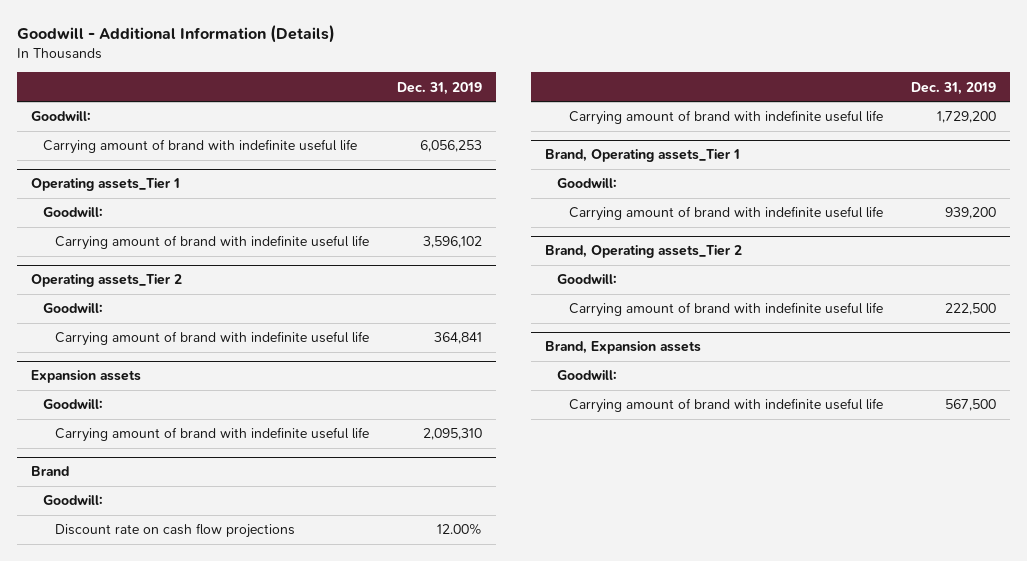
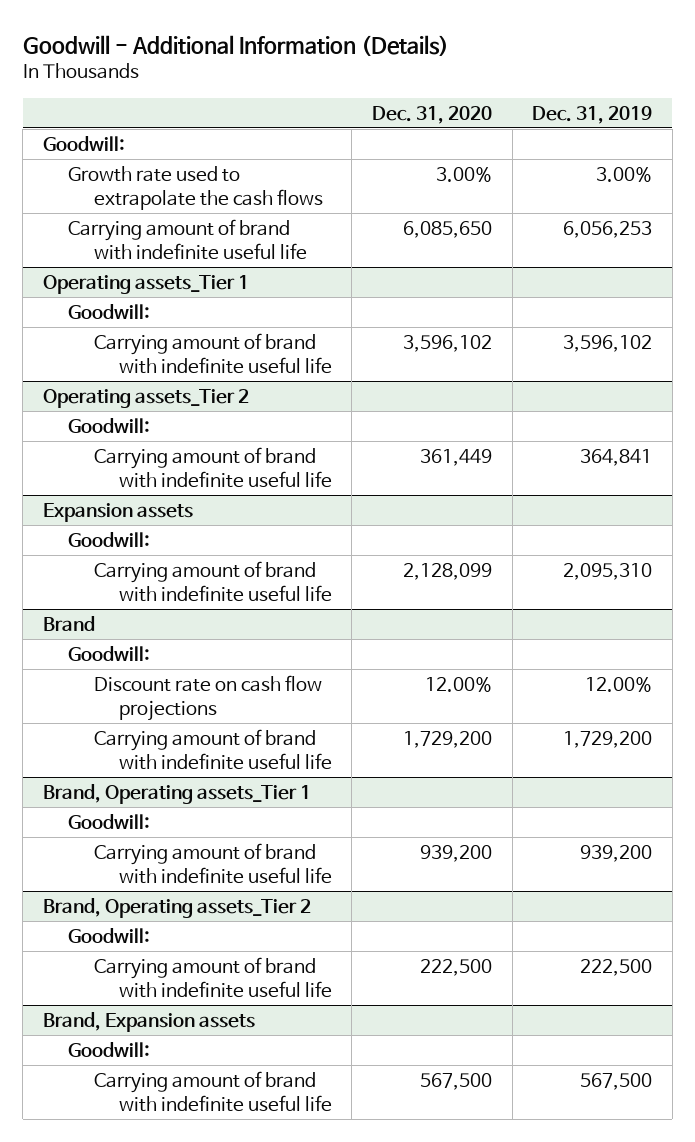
none -> [372,105,493,124] Dec. 31, 2020
none -> [68,165,323,211] Growth rate used to extrapolate the cash flows

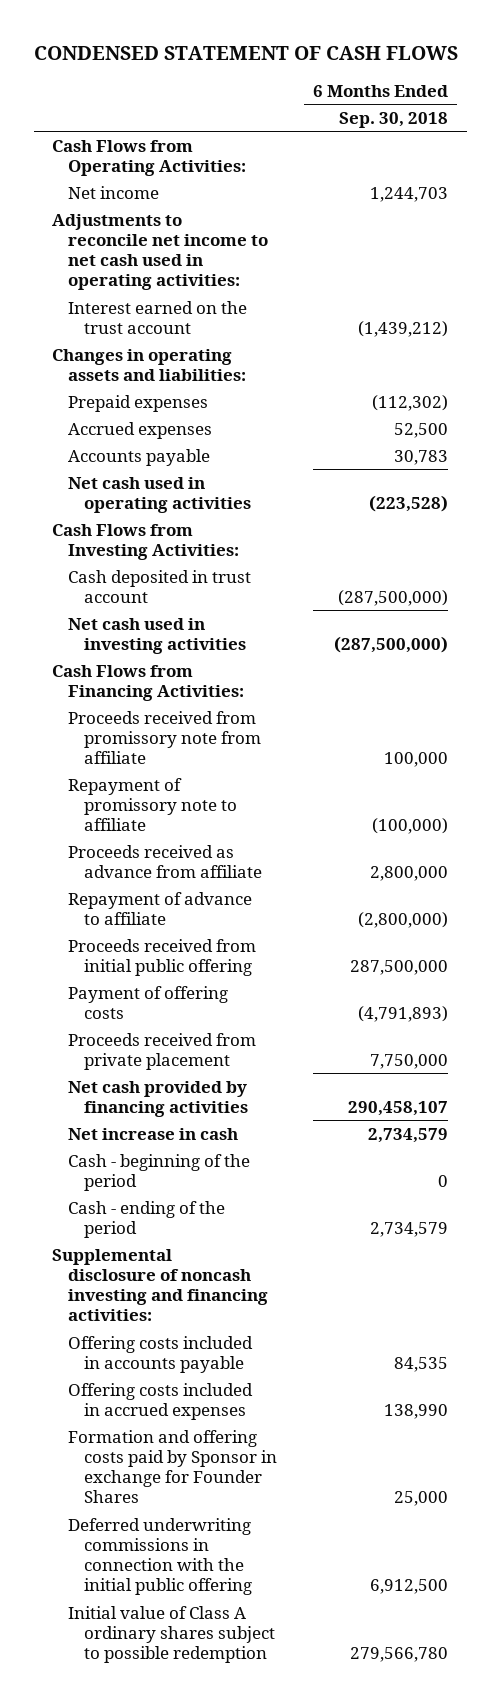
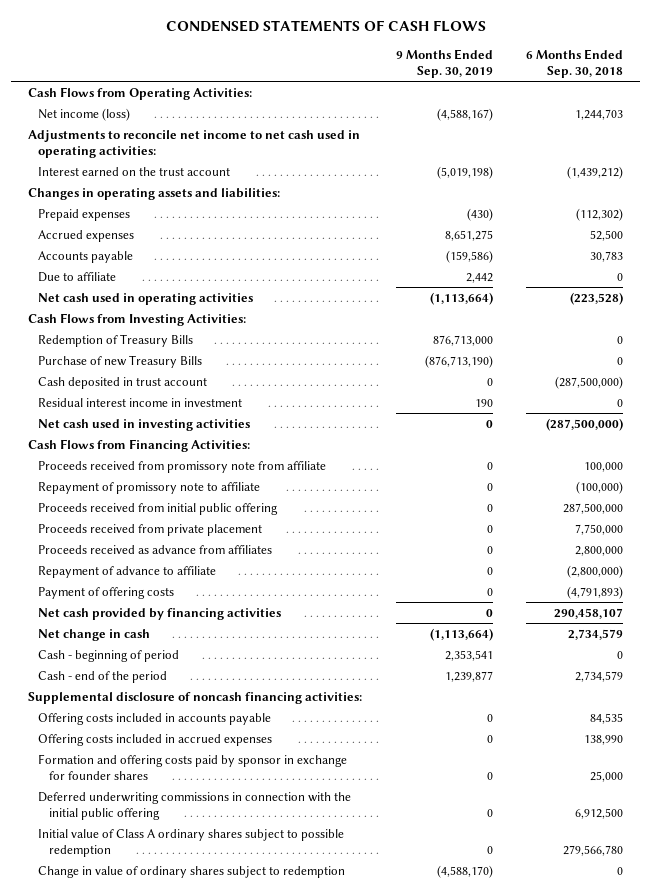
[34,46,459,61] CONDENSED STATEMENT OF CASH FLOWS -> [165,20,486,33] CONDENSED STATEMENTS OF CASH FLOWS
none -> [395,48,493,78] 9 Months Ended Sep. 30, 2019
[68,185,160,199] Net income -> [38,107,131,121] Net income (loss)
none -> [38,271,117,282] Due to affiliate
none -> [38,333,194,347] Redemption of Treasury Bills
none -> [38,354,203,368] Purchase of new Treasury Bills
none -> [38,397,243,407] Residual interest income in investment
[68,844,262,878] Proceeds received as advance from affiliate -> none
none -> [38,544,273,554] Proceeds received as advance from affiliates
[68,891,253,925] Repayment of advance to affiliate -> [38,565,217,578] Repayment of advance to affiliate
[68,985,229,1019] Payment of offering costs -> [38,586,175,599] Payment of offering costs
[68,1127,239,1140] Net increase in cash -> [38,628,151,641] Net change in cash
[68,1153,251,1191] Cash - beginning of the period -> [38,649,180,662] Cash - beginning of period
[68,1200,226,1238] Cash - ending of the period -> [38,670,168,683] Cash - end of the period
[52,1248,269,1322] Supplemental disclosure of noncash investing and financing activities: -> [27,691,362,704] Supplemental disclosure of noncash financing activities:
[68,1429,277,1504] Formation and offering costs paid by Sponsor in exchange for Founder Shares -> [38,753,348,780] Formation and offering costs paid by sponsor in exchange for founder shares
none -> [38,865,346,878] Change in value of ordinary shares subject to redemption

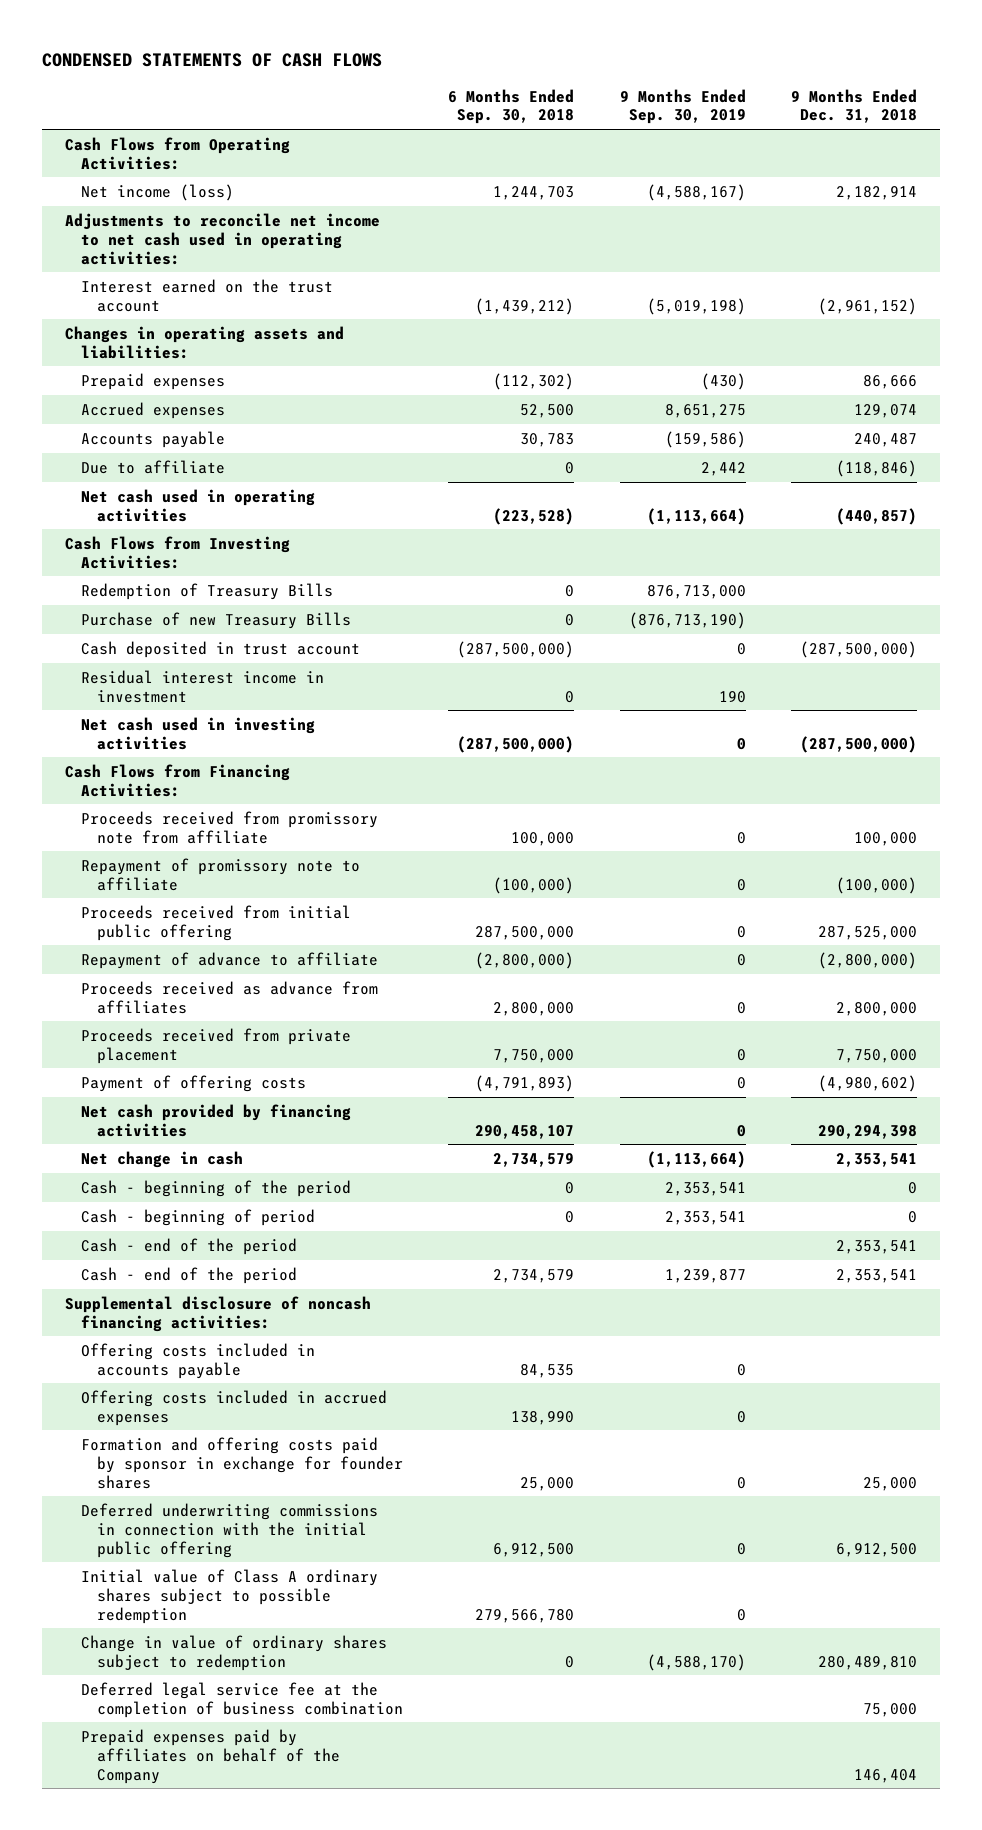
none -> [791,88,918,124] 9 Months Ended Dec. 31, 2018
[38,544,273,554] Proceeds received as advance from affiliates -> [80,980,378,1014] Proceeds received as advance from affiliates
[38,523,263,536] Proceeds received from private placement -> [80,1027,351,1064] Proceeds received from private placement
none -> [80,1179,351,1197] Cash - beginning of the period
none -> [80,1237,297,1255] Cash - end of the period
none -> [80,1681,403,1718] Deferred legal service fee at the completion of business combination
none -> [80,1728,340,1784] Prepaid expenses paid by affiliates on behalf of the Company

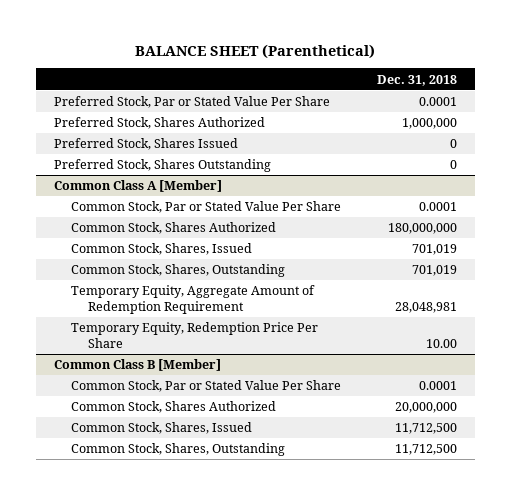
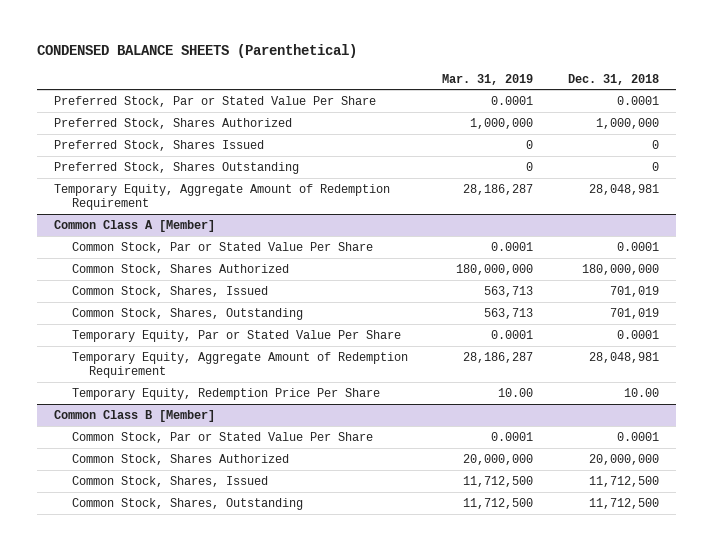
[135,43,376,59] BALANCE SHEET (Parenthetical) -> [36,44,357,59] CONDENSED BALANCE SHEETS (Parenthetical)
none -> [442,73,534,85] Mar. 31, 2019
none -> [53,183,390,211] Temporary Equity, Aggregate Amount of Redemption Requirement
none -> [71,329,401,342] Temporary Equity, Par or Stated Value Per Share

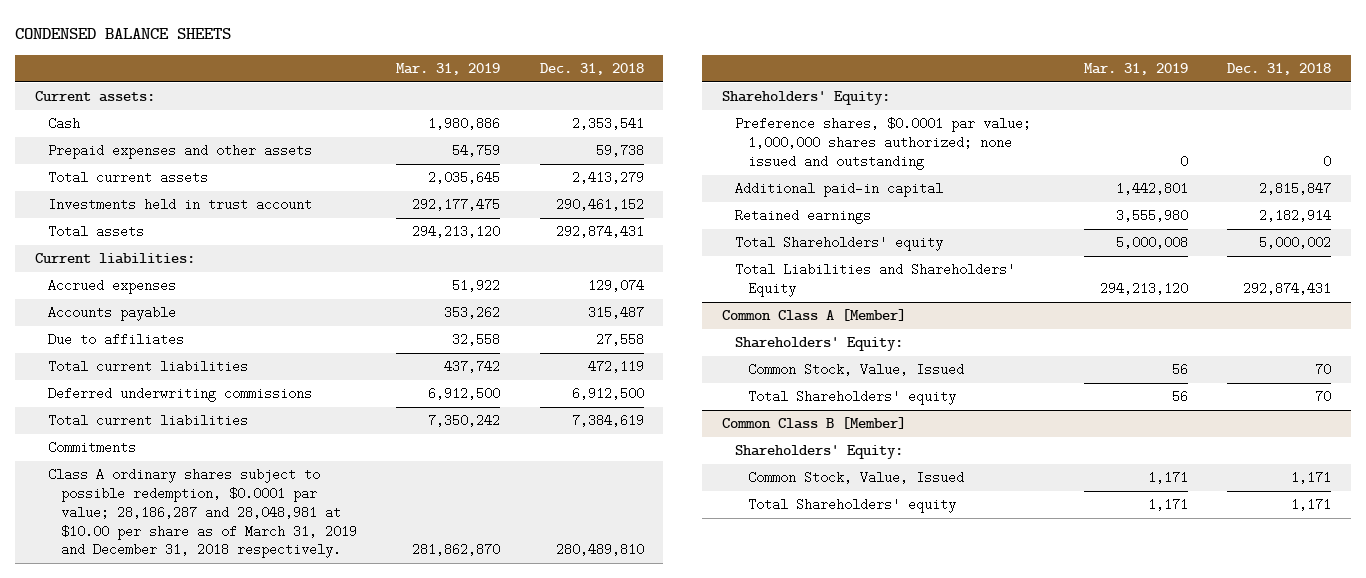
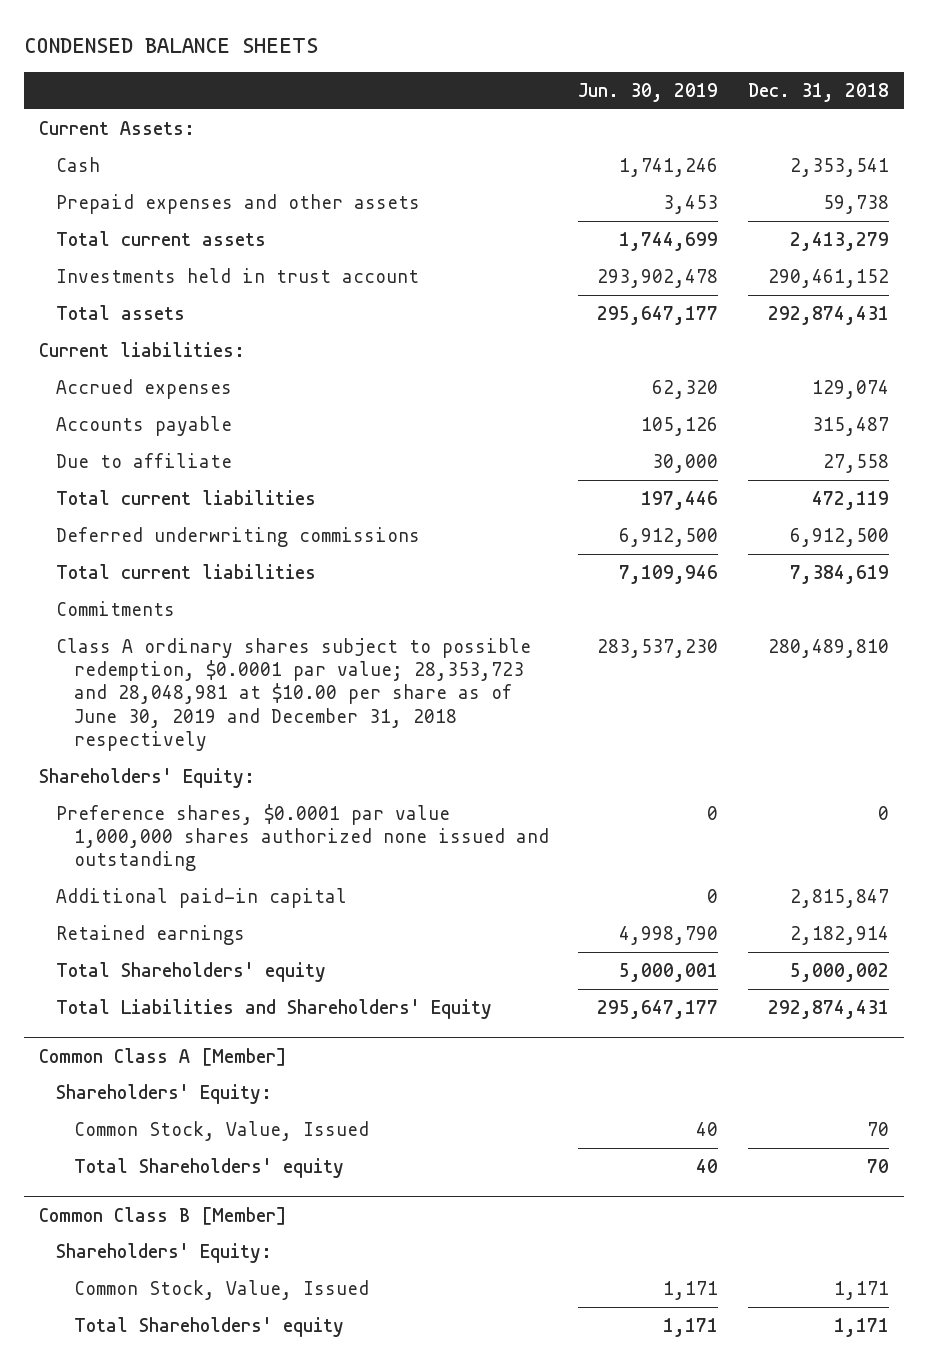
[396,63,501,76] Mar. 31, 2019 -> none
none -> [578,83,719,103] Jun. 30, 2019
[34,91,155,103] Current assets: -> [38,120,195,135] Current Assets:
[47,333,184,347] Due to affiliates -> [56,452,233,468] Due to affiliate
[47,468,357,559] Class A ordinary shares subject to possible redemption, $0.0001 par value; 28,186,287 and 28,048,981 at $10.00 per share as of March 31, 2019 and December 31, 2018 respectively. -> [56,637,532,751] Class A ordinary shares subject to possible redemption, $0.0001 par value; 28,353,723 and 28,048,981 at $10.00 per share as of June 30, 2019 and December 31, 2018 respectively
[735,117,1032,170] Preference shares, $0.0001 par value; 1,000,000 shares authorized; none issued and outstanding -> [56,803,550,872] Preference shares, $0.0001 par value 1,000,000 shares authorized none issued and outstanding

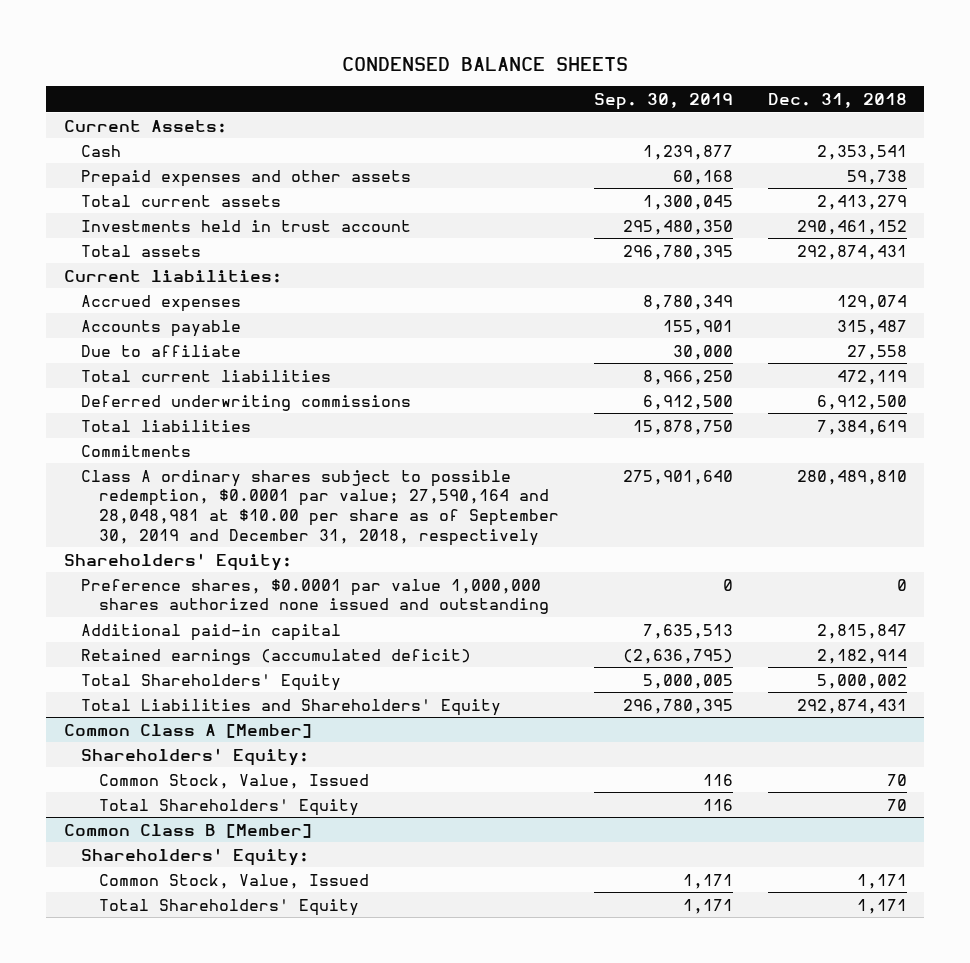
[578,83,719,103] Jun. 30, 2019 -> none
none -> [594,92,734,110] Sep. 30, 2019
[56,563,317,579] Total current liabilities -> [81,419,252,432] Total liabilities
[56,637,532,751] Class A ordinary shares subject to possible redemption, $0.0001 par value; 28,353,723 and 28,048,981 at $10.00 per share as of June 30, 2019 and December 31, 2018 respectively -> [81,469,560,546] Class A ordinary shares subject to possible redemption, $0.0001 par value; 27,590,164 and 28,048,981 at $10.00 per share as of September 30, 2019 and December 31, 2018, respectively
[56,924,246,945] Retained earnings -> [81,648,472,665] Retained earnings (accumulated deficit)
[56,961,327,982] Total Shareholders' equity -> [81,673,342,691] Total Shareholders' Equity
[74,1157,345,1178] Total Shareholders' equity -> [99,798,360,816] Total Shareholders' Equity
[74,1316,345,1337] Total Shareholders' equity -> [99,898,360,916] Total Shareholders' Equity

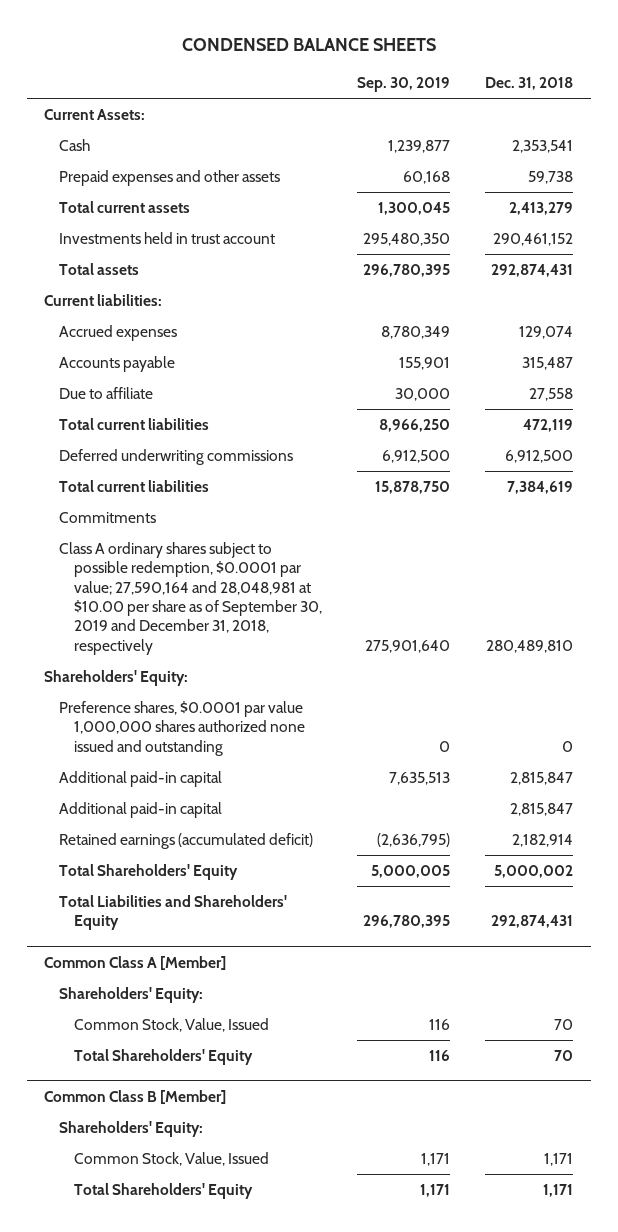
[81,419,252,432] Total liabilities -> [59,480,210,493] Total current liabilities
none -> [59,802,223,819] Additional paid-in capital

